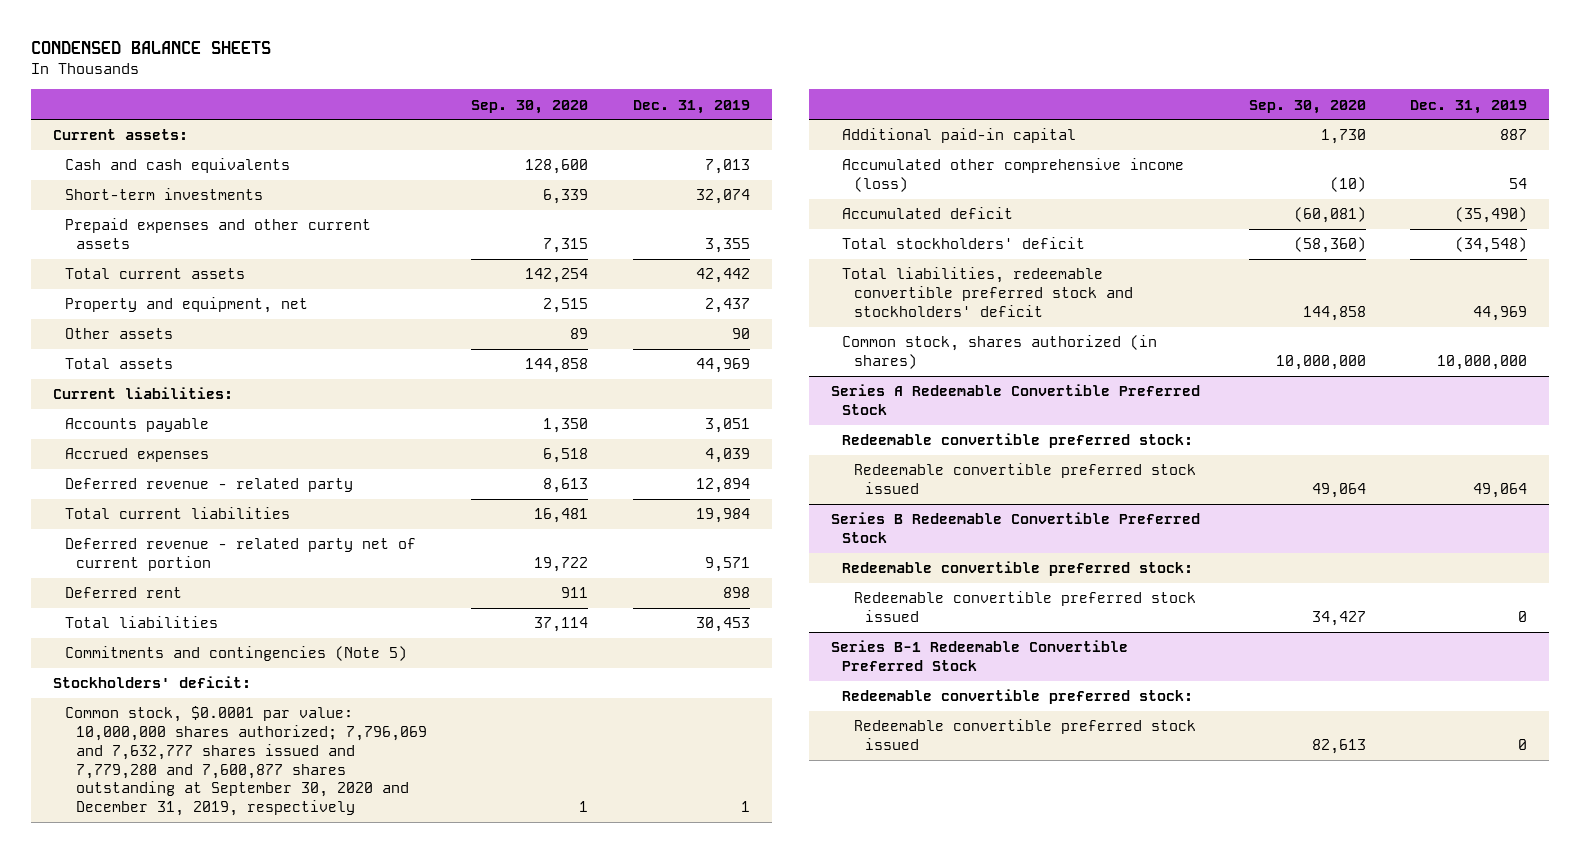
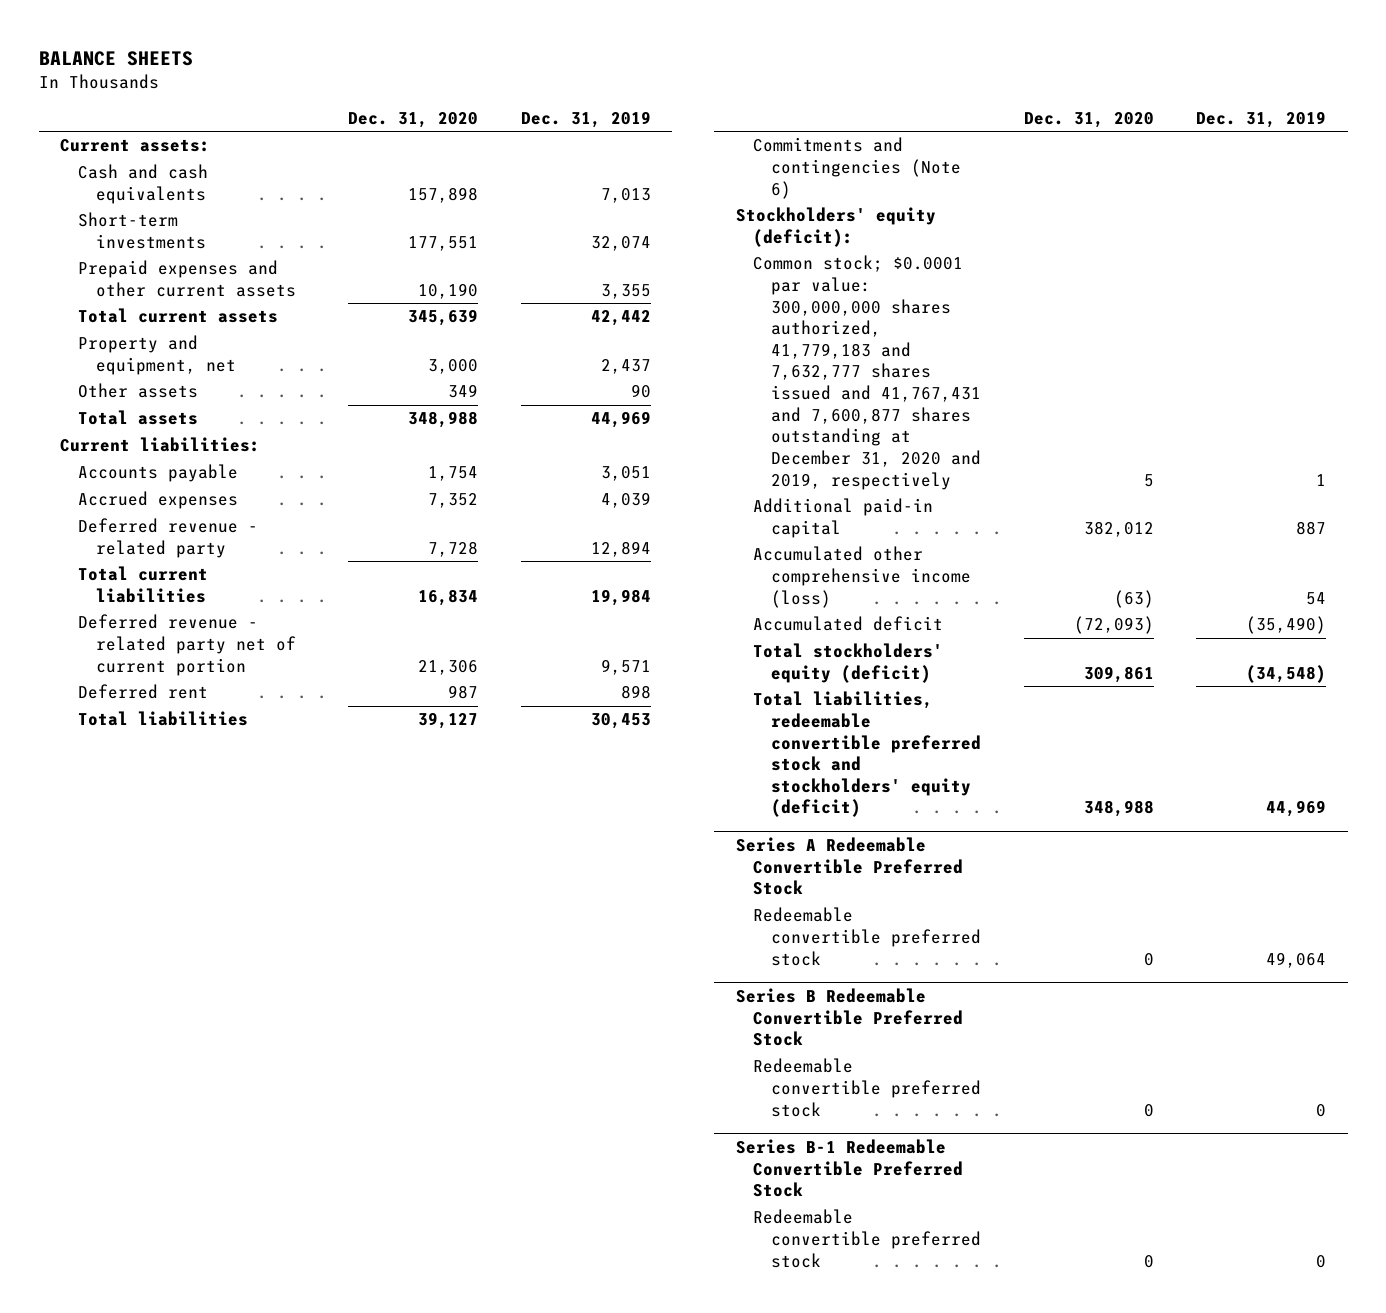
[31,41,272,55] CONDENSED BALANCE SHEETS -> [38,50,193,66] BALANCE SHEETS
[471,99,589,114] Sep. 30, 2020 -> none
none -> [348,111,479,128] Dec. 31, 2020
[64,646,407,662] Commitments and contingencies (Note 5) -> [753,137,961,199] Commitments and contingencies (Note 6)
[53,676,252,689] Stockholders' deficit: -> [735,207,936,247] Stockholders' equity (deficit):
[64,706,428,817] Common stock, $0.0001 par value: 10,000,000 shares authorized; 7,796,069 and 7,632,777 shares issued and 7,779,280 and 7,600,877 shares outstanding at September 30, 2020 and December 31, 2019, respectively -> [753,255,981,490] Common stock; $0.0001 par value: 300,000,000 shares authorized, 41,779,183 and 7,632,777 shares issued and 41,767,431 and 7,600,877 shares outstanding at December 31, 2020 and 2019, respectively
[842,335,1158,370] Common stock, shares authorized (in shares) -> none
[842,237,1086,250] Total stockholders' deficit -> [753,643,944,683] Total stockholders' equity (deficit)
[842,267,1133,317] Total liabilities, redeemable convertible preferred stock and stockholders' deficit -> [753,691,981,818] Total liabilities, redeemable convertible preferred stock and stockholders' equity (deficit)
[842,433,1194,449] Redeemable convertible preferred stock: -> none
[853,463,1196,495] Redeemable convertible preferred stock issued -> [753,907,981,966] Redeemable convertible preferred stock
[842,561,1194,577] Redeemable convertible preferred stock: -> none
[853,591,1196,623] Redeemable convertible preferred stock issued -> [753,1058,981,1117] Redeemable convertible preferred stock
[842,689,1194,705] Redeemable convertible preferred stock: -> none
[853,719,1196,751] Redeemable convertible preferred stock issued -> [753,1209,981,1268] Redeemable convertible preferred stock

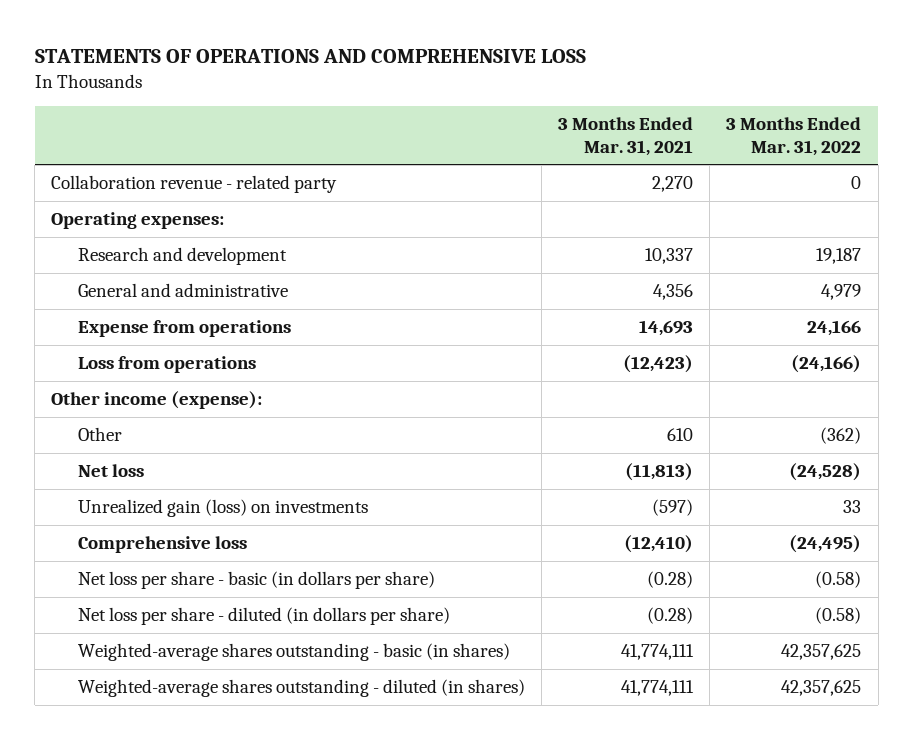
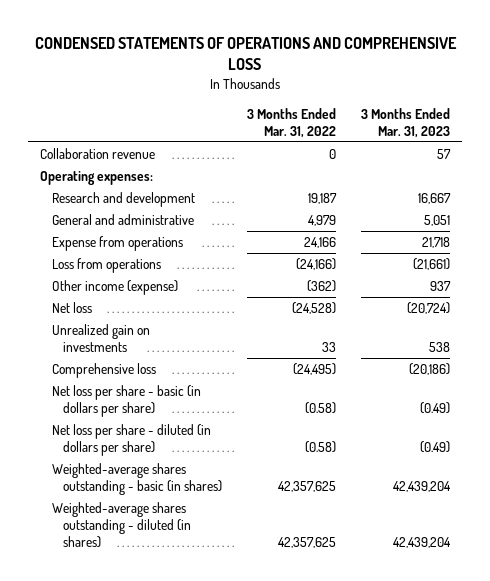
[34,48,586,63] STATEMENTS OF OPERATIONS AND COMPREHENSIVE LOSS -> [34,37,457,71] CONDENSED STATEMENTS OF OPERATIONS AND COMPREHENSIVE LOSS
[558,117,694,156] 3 Months Ended Mar. 31, 2021 -> none
none -> [360,107,450,138] 3 Months Ended Mar. 31, 2023
[51,175,338,194] Collaboration revenue - related party -> [40,148,156,160] Collaboration revenue
[51,391,263,410] Other income (expense): -> none
[78,427,123,442] Other -> [51,280,178,296] Other income (expense)
[78,499,369,518] Unrealized gain (loss) on investments -> [51,324,150,353] Unrealized gain on investments

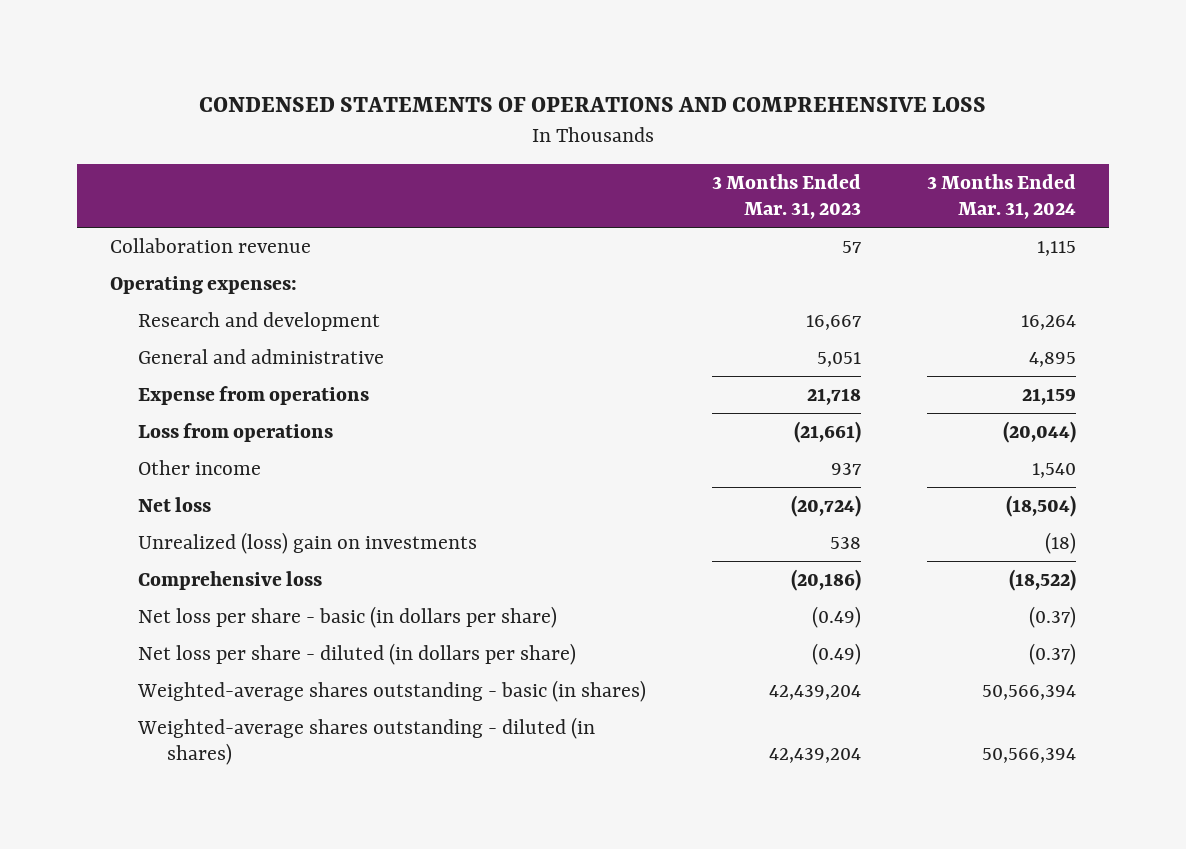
[246,107,336,138] 3 Months Ended Mar. 31, 2022 -> none
none -> [926,174,1076,220] 3 Months Ended Mar. 31, 2024
[51,280,178,296] Other income (expense) -> [138,460,262,476] Other income
[51,324,150,353] Unrealized gain on investments -> [138,532,478,555] Unrealized (loss) gain on investments

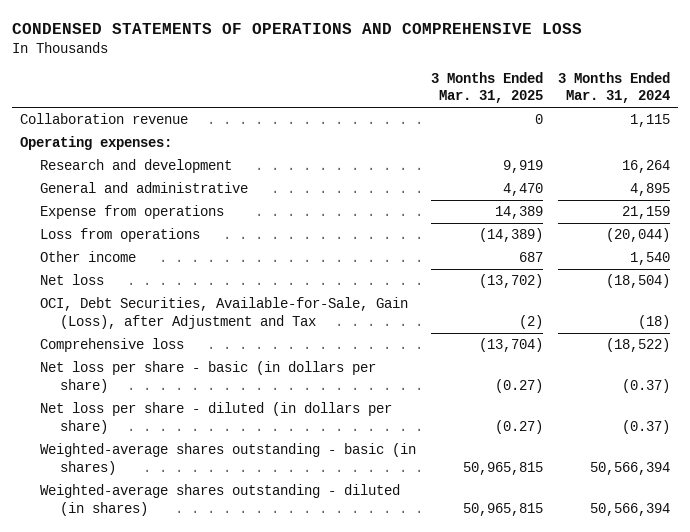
[712,174,862,220] 3 Months Ended Mar. 31, 2023 -> none
none -> [431,71,544,104] 3 Months Ended Mar. 31, 2025
[138,532,478,555] Unrealized (loss) gain on investments -> none
none -> [39,297,408,329] OCI, Debt Securities, Available-for-Sale, Gain (Loss), after Adjustment and Tax

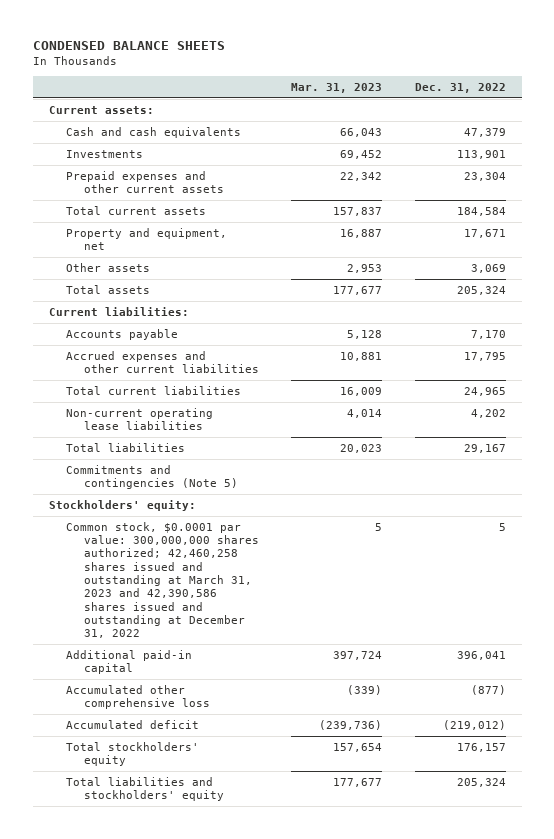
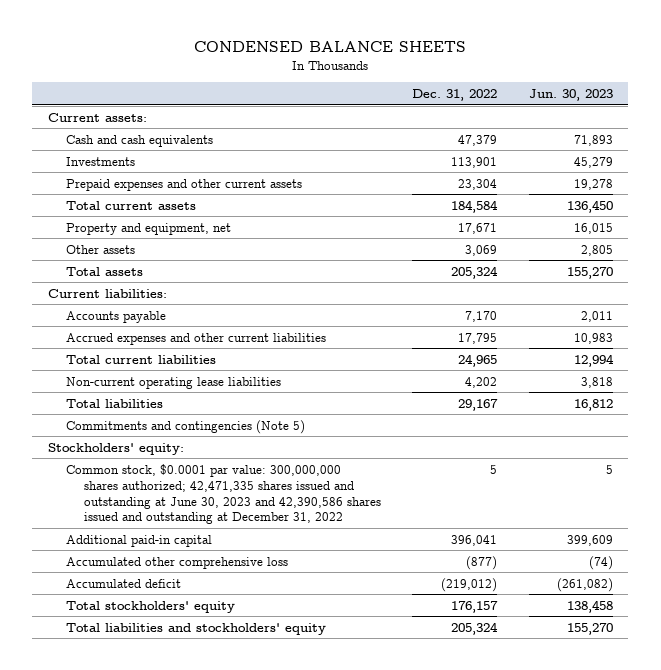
[291,83,383,94] Mar. 31, 2023 -> none
none -> [528,89,613,102] Jun. 30, 2023
[66,521,260,639] Common stock, $0.0001 par value: 300,000,000 shares authorized; 42,460,258 shares issued and outstanding at March 31, 2023 and 42,390,586 shares issued and outstanding at December 31, 2022 -> [65,463,381,525] Common stock, $0.0001 par value: 300,000,000 shares authorized; 42,471,335 shares issued and outstanding at June 30, 2023 and 42,390,586 shares issued and outstanding at December 31, 2022

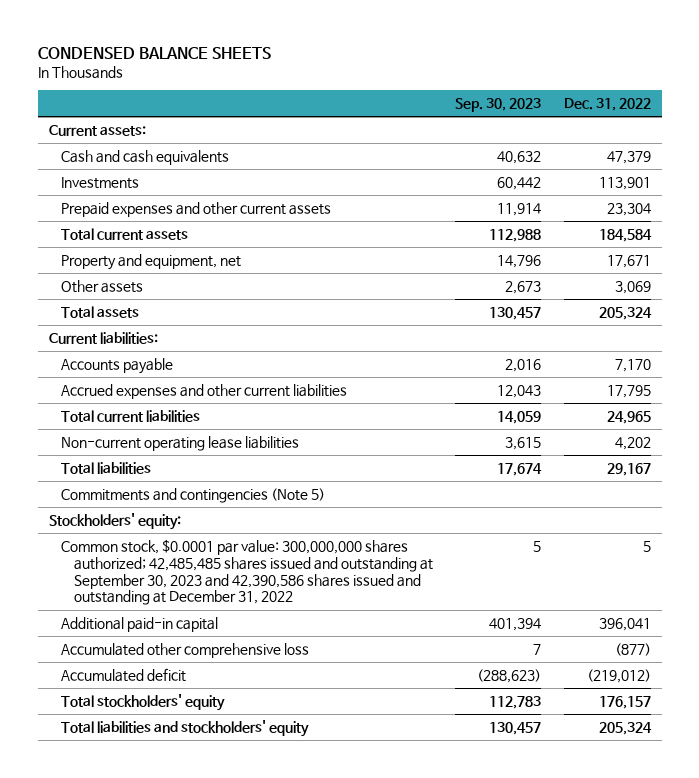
[528,89,613,102] Jun. 30, 2023 -> none
none -> [455,98,542,113] Sep. 30, 2023
[65,463,381,525] Common stock, $0.0001 par value: 300,000,000 shares authorized; 42,471,335 shares issued and outstanding at June 30, 2023 and 42,390,586 shares issued and outstanding at December 31, 2022 -> [61,538,433,606] Common stock, $0.0001 par value: 300,000,000 shares authorized; 42,485,485 shares issued and outstanding at September 30, 2023 and 42,390,586 shares issued and outstanding at December 31, 2022

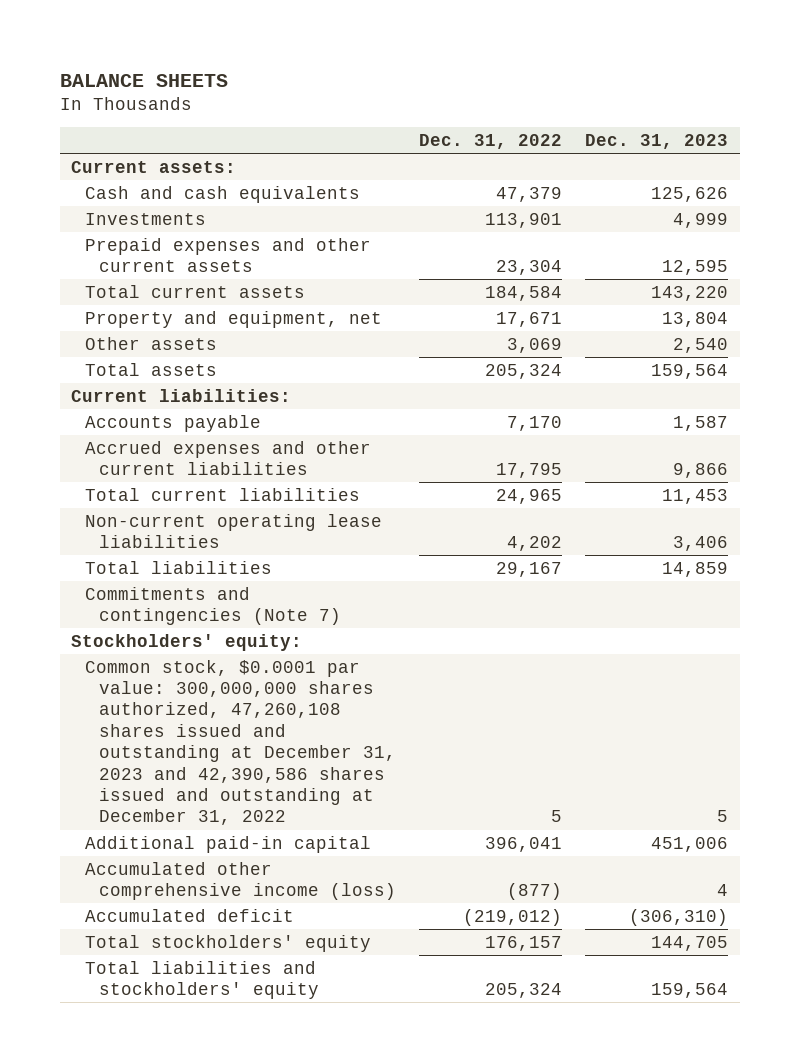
[37,46,271,59] CONDENSED BALANCE SHEETS -> [59,73,228,87] BALANCE SHEETS
[455,98,542,113] Sep. 30, 2023 -> none
none -> [585,133,729,149] Dec. 31, 2023
[61,487,326,503] Commitments and contingencies (Note 5) -> [85,586,341,626] Commitments and contingencies (Note 7)
[61,538,433,606] Common stock, $0.0001 par value: 300,000,000 shares authorized; 42,485,485 shares issued and outstanding at September 30, 2023 and 42,390,586 shares issued and outstanding at December 31, 2022 -> [85,659,396,826] Common stock, $0.0001 par value: 300,000,000 shares authorized, 47,260,108 shares issued and outstanding at December 31, 2023 and 42,390,586 shares issued and outstanding at December 31, 2022
[61,642,310,658] Accumulated other comprehensive loss -> [85,861,396,901] Accumulated other comprehensive income (loss)

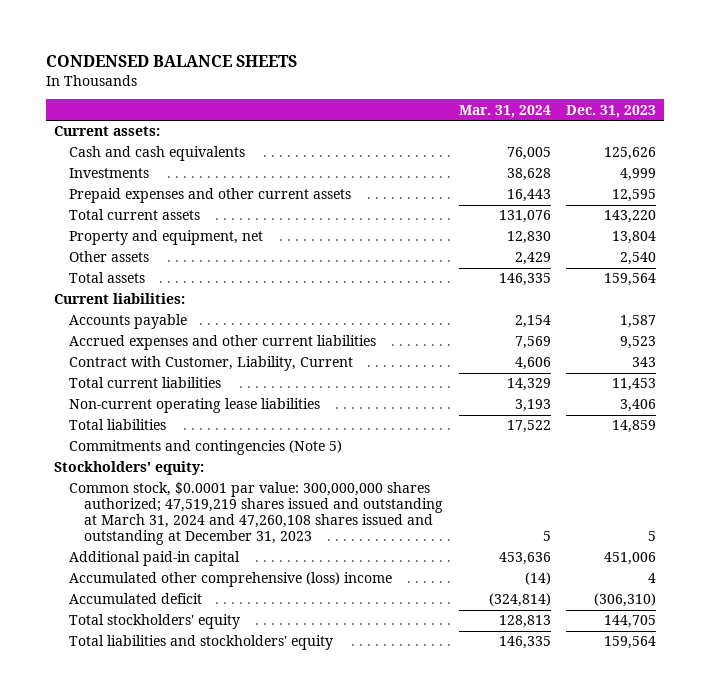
[59,73,228,87] BALANCE SHEETS -> [45,55,297,68] CONDENSED BALANCE SHEETS
[419,133,563,149] Dec. 31, 2022 -> none
none -> [458,104,551,118] Mar. 31, 2024
[673,463,729,479] 9,866 -> [620,336,657,350] 9,523
none -> [68,356,353,372] Contract with Customer, Liability, Current
[85,586,341,626] Commitments and contingencies (Note 7) -> [68,440,342,456] Commitments and contingencies (Note 5)
[85,659,396,826] Common stock, $0.0001 par value: 300,000,000 shares authorized, 47,260,108 shares issued and outstanding at December 31, 2023 and 42,390,586 shares issued and outstanding at December 31, 2022 -> [68,482,444,546] Common stock, $0.0001 par value: 300,000,000 shares authorized; 47,519,219 shares issued and outstanding at March 31, 2024 and 47,260,108 shares issued and outstanding at December 31, 2023
[85,861,396,901] Accumulated other comprehensive income (loss) -> [68,572,392,588] Accumulated other comprehensive (loss) income

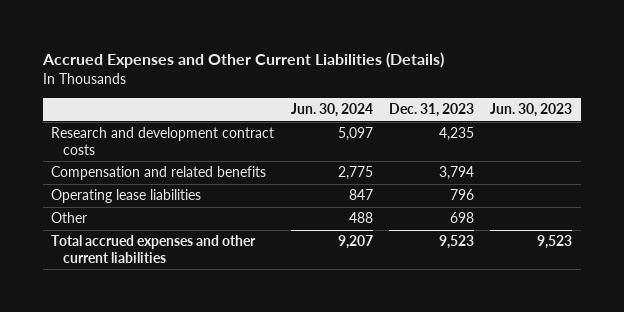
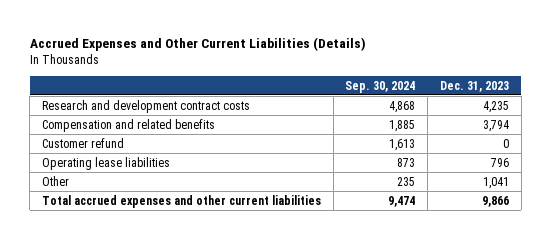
[290,103,373,118] Jun. 30, 2024 -> none
[490,103,573,118] Jun. 30, 2023 -> none
none -> [345,80,416,93] Sep. 30, 2024
none -> [41,137,124,148] Customer refund
[450,212,475,224] 698 -> [482,176,509,189] 1,041
[439,235,475,250] 9,523 -> [481,195,509,207] 9,866

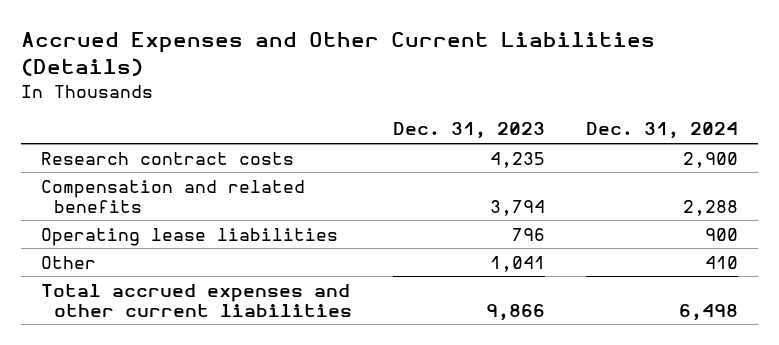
[345,80,416,93] Sep. 30, 2024 -> none
none -> [585,122,738,140] Dec. 31, 2024
[41,99,250,113] Research and development contract costs -> [41,151,295,165] Research contract costs
[41,137,124,148] Customer refund -> none

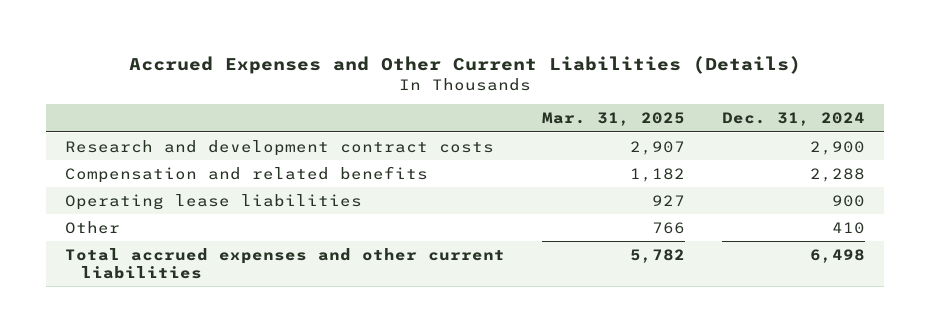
[392,122,545,140] Dec. 31, 2023 -> none
none -> [542,112,686,127] Mar. 31, 2025
[41,151,295,165] Research contract costs -> [65,139,495,156] Research and development contract costs

